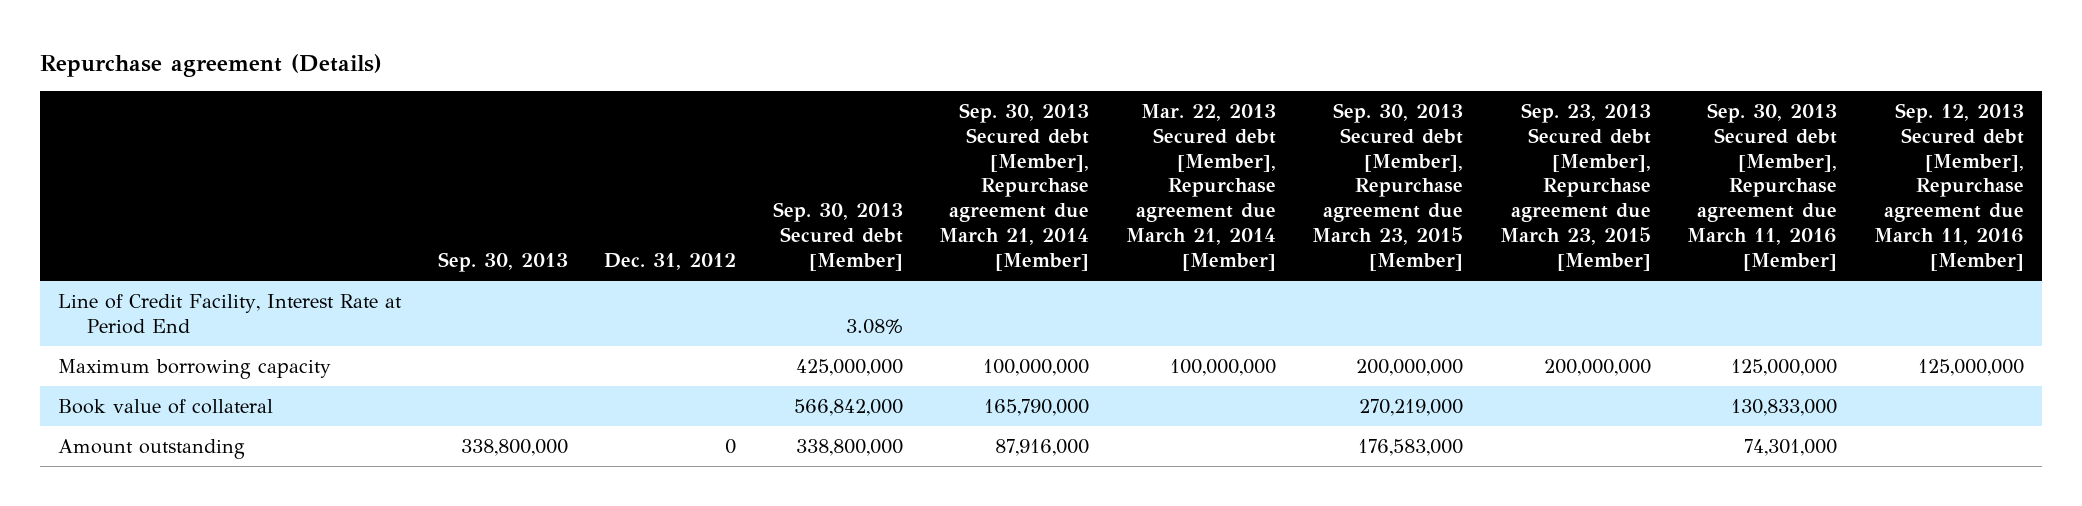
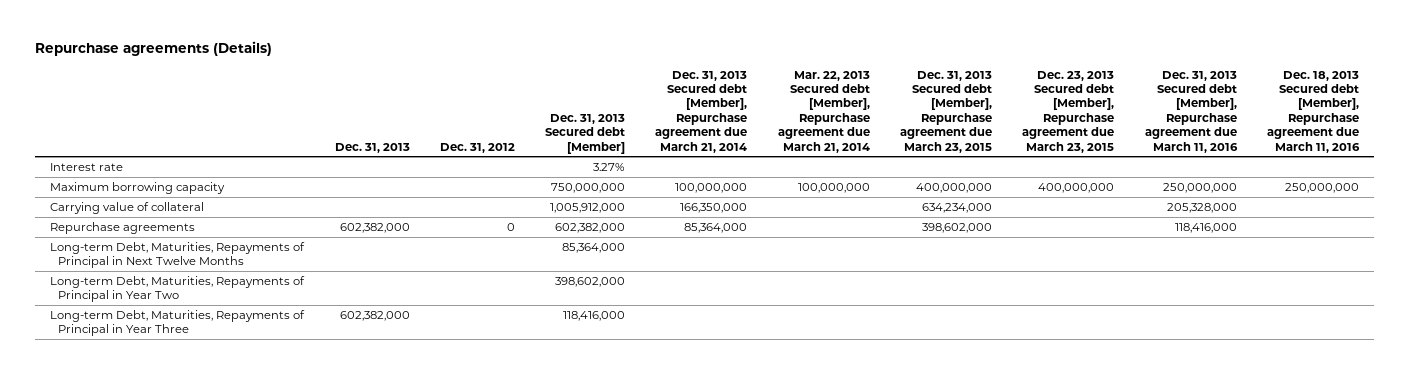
[40,54,383,78] Repurchase agreement (Details) -> [35,41,273,57] Repurchase agreements (Details)
[437,252,568,273] Sep. 30, 2013 -> none
[772,202,903,272] Sep. 30, 2013 Secured debt [Member] -> none
[939,102,1090,272] Sep. 30, 2013 Secured debt [Member], Repurchase agreement due March 21, 2014 [Member] -> none
[1125,103,1276,272] Mar. 22, 2013 Secured debt [Member], Repurchase agreement due March 21, 2014 [Member] -> none
[1312,102,1464,272] Sep. 30, 2013 Secured debt [Member], Repurchase agreement due March 23, 2015 [Member] -> none
[1499,102,1651,272] Sep. 23, 2013 Secured debt [Member], Repurchase agreement due March 23, 2015 [Member] -> none
[1687,102,1838,272] Sep. 30, 2013 Secured debt [Member], Repurchase agreement due March 11, 2016 [Member] -> none
[1873,102,2024,272] Sep. 12, 2013 Secured debt [Member], Repurchase agreement due March 11, 2016 [Member] -> none
none -> [334,142,410,153] Dec. 31, 2013
none -> [545,113,626,154] Dec. 31, 2013 Secured debt [Member]
none -> [655,70,748,153] Dec. 31, 2013 Secured debt [Member], Repurchase agreement due March 21, 2014
none -> [777,70,870,153] Mar. 22, 2013 Secured debt [Member], Repurchase agreement due March 21, 2014
none -> [899,70,992,153] Dec. 31, 2013 Secured debt [Member], Repurchase agreement due March 23, 2015
none -> [1022,70,1115,153] Dec. 23, 2013 Secured debt [Member], Repurchase agreement due March 23, 2015
none -> [1144,70,1238,153] Dec. 31, 2013 Secured debt [Member], Repurchase agreement due March 11, 2016
none -> [1266,70,1360,153] Dec. 18, 2013 Secured debt [Member], Repurchase agreement due March 11, 2016
[58,293,403,334] Line of Credit Facility, Interest Rate at Period End -> [50,163,124,172] Interest rate
[58,398,274,414] Book value of collateral -> [50,202,205,215] Carrying value of collateral
[58,438,246,459] Amount outstanding -> [50,222,196,235] Repurchase agreements
none -> [50,242,306,269] Long-term Debt, Maturities, Repayments of Principal in Next Twelve Months
none -> [50,276,306,303] Long-term Debt, Maturities, Repayments of Principal in Year Two
none -> [50,310,306,337] Long-term Debt, Maturities, Repayments of Principal in Year Three

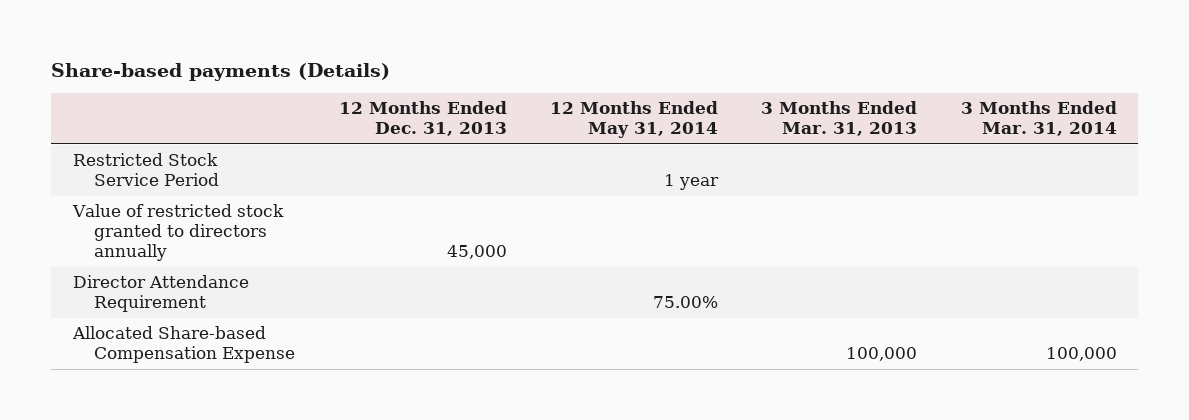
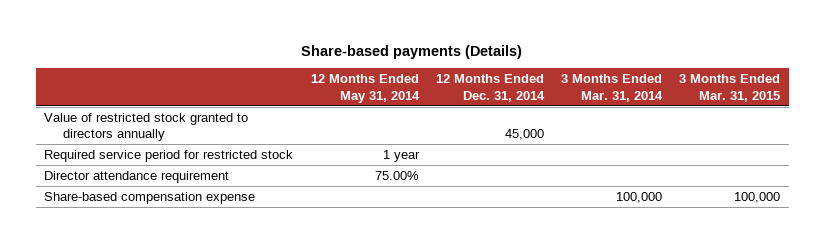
[338,101,507,137] 12 Months Ended Dec. 31, 2013 -> none
[761,101,918,137] 3 Months Ended Mar. 31, 2013 -> none
none -> [435,74,545,102] 12 Months Ended Dec. 31, 2014
none -> [679,74,781,102] 3 Months Ended Mar. 31, 2015
[72,153,220,187] Restricted Stock Service Period -> none
none -> [44,149,294,162] Required service period for restricted stock
[72,275,249,313] Director Attendance Requirement -> [44,170,230,183] Director attendance requirement
[71,326,296,364] Allocated Share-based Compensation Expense -> [44,191,256,204] Share-based compensation expense

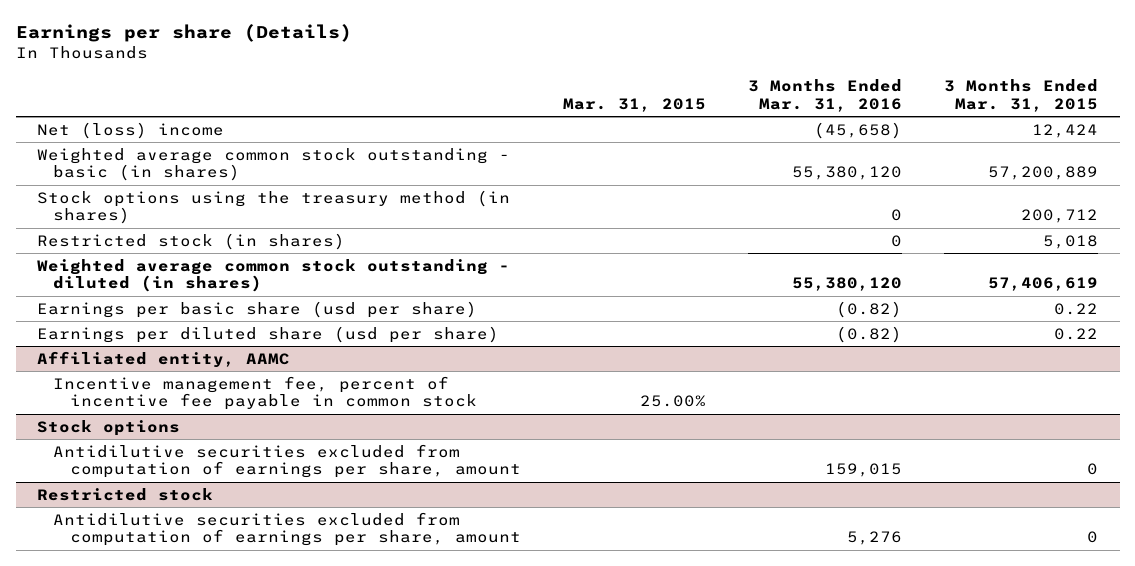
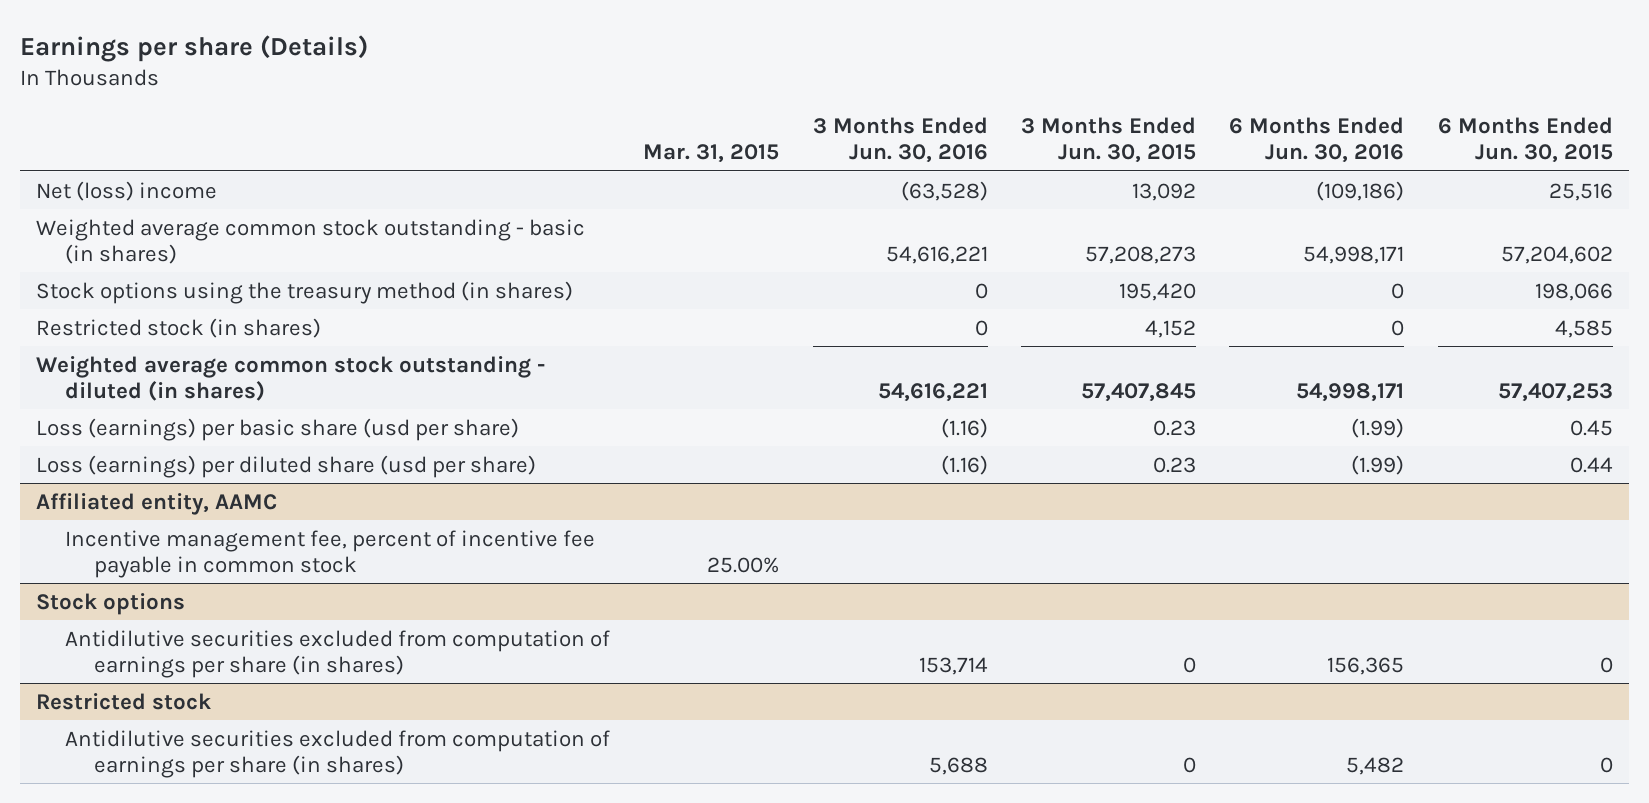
[748,79,903,112] 3 Months Ended Mar. 31, 2016 -> none
[944,79,1099,112] 3 Months Ended Mar. 31, 2015 -> none
none -> [812,117,988,164] 3 Months Ended Jun. 30, 2016
none -> [1020,117,1196,164] 3 Months Ended Jun. 30, 2015
none -> [1229,117,1405,164] 6 Months Ended Jun. 30, 2016
none -> [1437,117,1613,164] 6 Months Ended Jun. 30, 2015
[36,300,477,318] Earnings per basic share (usd per share) -> [36,417,520,441] Loss (earnings) per basic share (usd per share)
[36,325,499,343] Earnings per diluted share (usd per share) -> [36,454,537,478] Loss (earnings) per diluted share (usd per share)
[53,443,521,479] Antidilutive securities excluded from computation of earnings per share, amount -> [65,629,611,678] Antidilutive securities excluded from computation of earnings per share (in shares)
[53,511,521,547] Antidilutive securities excluded from computation of earnings per share, amount -> [65,729,611,778] Antidilutive securities excluded from computation of earnings per share (in shares)

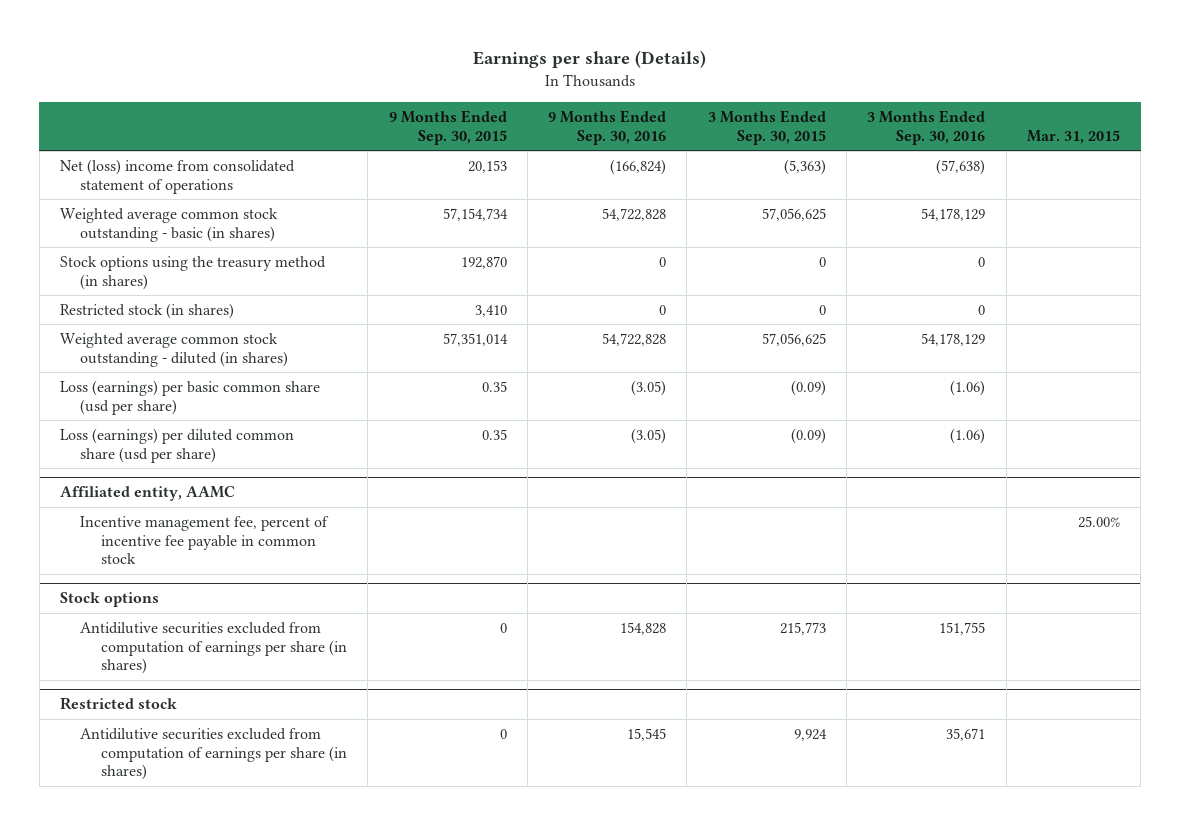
[812,117,988,164] 3 Months Ended Jun. 30, 2016 -> none
[1020,117,1196,164] 3 Months Ended Jun. 30, 2015 -> none
[1229,117,1405,164] 6 Months Ended Jun. 30, 2016 -> none
[1437,117,1613,164] 6 Months Ended Jun. 30, 2015 -> none
none -> [388,110,507,145] 9 Months Ended Sep. 30, 2015
none -> [548,110,667,145] 9 Months Ended Sep. 30, 2016
none -> [707,110,826,145] 3 Months Ended Sep. 30, 2015
none -> [867,110,986,145] 3 Months Ended Sep. 30, 2016
[36,180,218,201] Net (loss) income -> [59,158,295,194] Net (loss) income from consolidated statement of operations
[36,417,520,441] Loss (earnings) per basic share (usd per share) -> [59,379,320,415] Loss (earnings) per basic common share (usd per share)
[36,454,537,478] Loss (earnings) per diluted share (usd per share) -> [59,427,294,463] Loss (earnings) per diluted common share (usd per share)

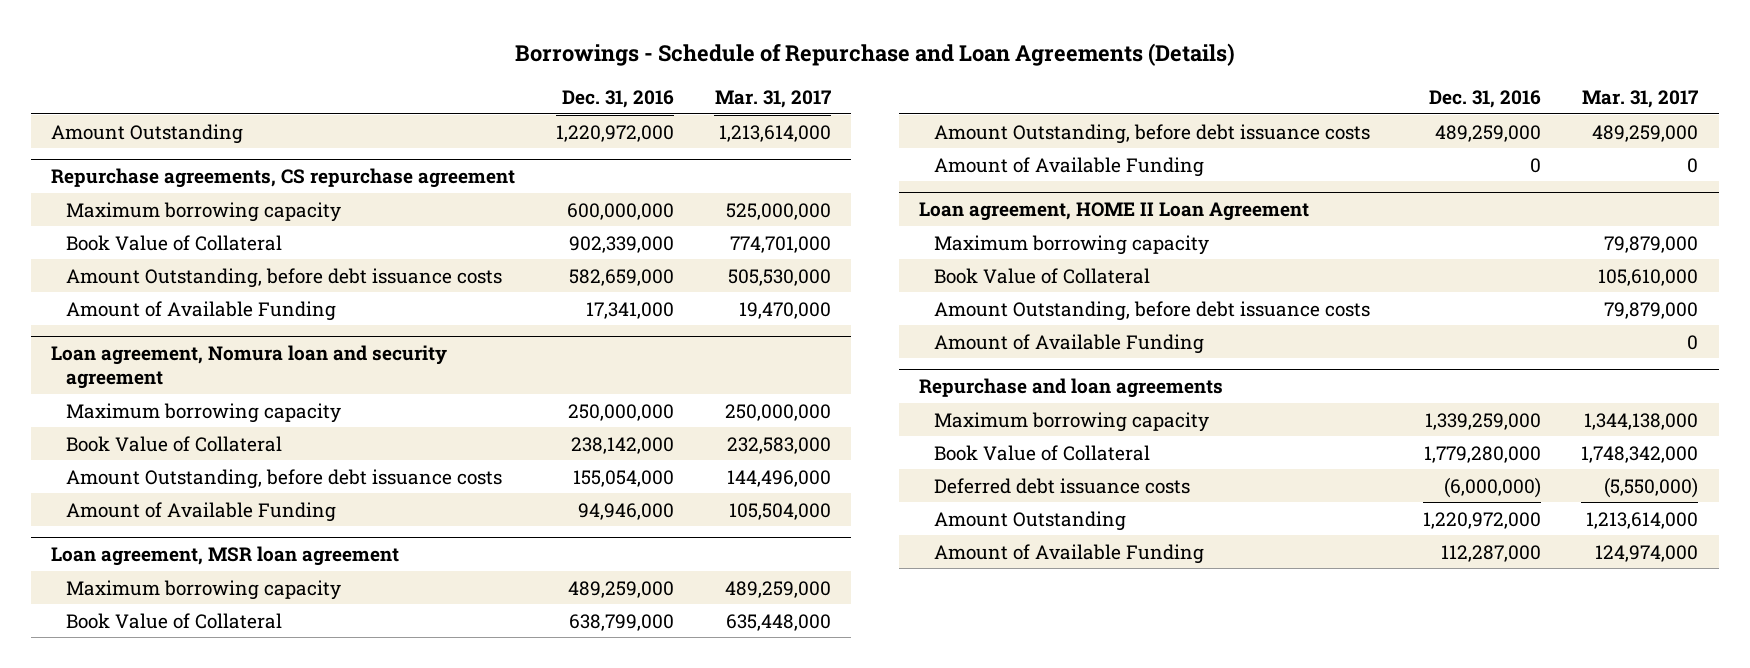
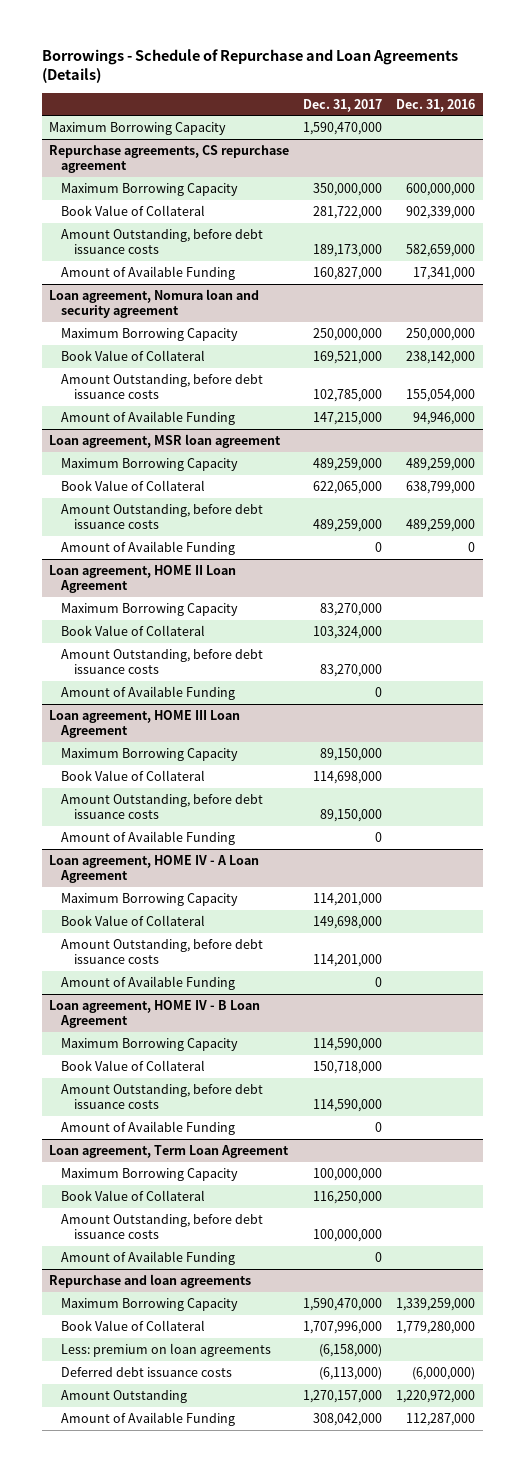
[714,89,831,108] Mar. 31, 2017 -> none
none -> [303,98,383,112] Dec. 31, 2017
[51,123,244,144] Amount Outstanding -> none
none -> [48,121,226,135] Maximum Borrowing Capacity
[66,201,342,222] Maximum borrowing capacity -> [61,182,239,196] Maximum Borrowing Capacity
[66,402,342,423] Maximum borrowing capacity -> [61,327,239,341] Maximum Borrowing Capacity
[66,579,342,600] Maximum borrowing capacity -> [61,457,239,471] Maximum Borrowing Capacity
[933,234,1209,255] Maximum borrowing capacity -> [61,602,239,616] Maximum Borrowing Capacity
none -> [48,709,240,738] Loan agreement, HOME III Loan Agreement
none -> [61,747,239,761] Maximum Borrowing Capacity
none -> [61,769,206,781] Book Value of Collateral
none -> [61,793,264,819] Amount Outstanding, before debt issuance costs
none -> [61,830,236,845] Amount of Available Funding
none -> [48,854,259,883] Loan agreement, HOME IV - A Loan Agreement
none -> [61,892,239,906] Maximum Borrowing Capacity
none -> [61,914,206,926] Book Value of Collateral
none -> [61,938,264,964] Amount Outstanding, before debt issuance costs
none -> [61,975,236,990] Amount of Available Funding
none -> [48,999,260,1028] Loan agreement, HOME IV - B Loan Agreement
none -> [61,1037,239,1051] Maximum Borrowing Capacity
none -> [61,1059,206,1071] Book Value of Collateral
none -> [61,1083,264,1109] Amount Outstanding, before debt issuance costs
none -> [61,1120,236,1135] Amount of Available Funding
none -> [48,1144,289,1158] Loan agreement, Term Loan Agreement
none -> [61,1167,239,1181] Maximum Borrowing Capacity
none -> [61,1189,206,1201] Book Value of Collateral
none -> [61,1213,264,1239] Amount Outstanding, before debt issuance costs
none -> [61,1250,236,1265] Amount of Available Funding
[933,411,1209,432] Maximum borrowing capacity -> [61,1297,239,1311] Maximum Borrowing Capacity
none -> [61,1342,272,1357] Less: premium on loan agreements

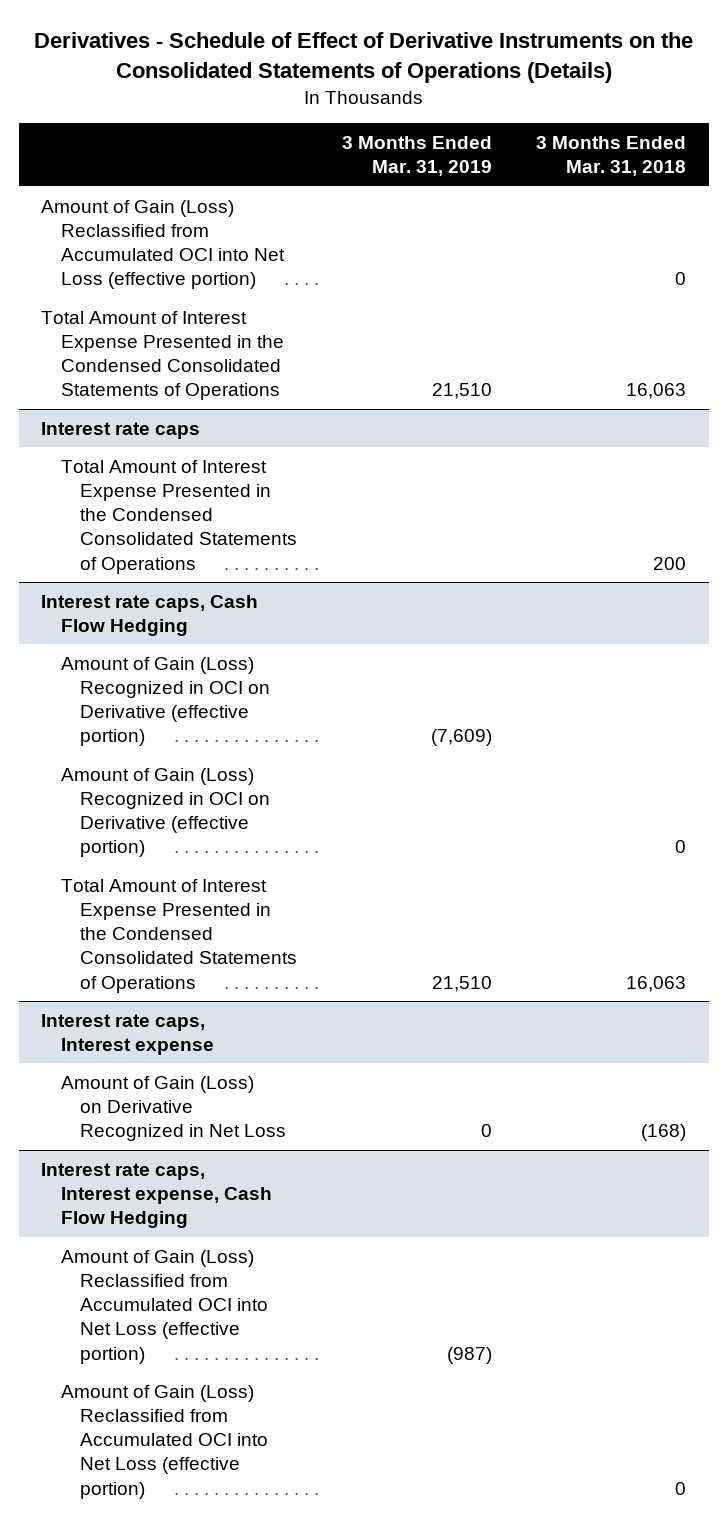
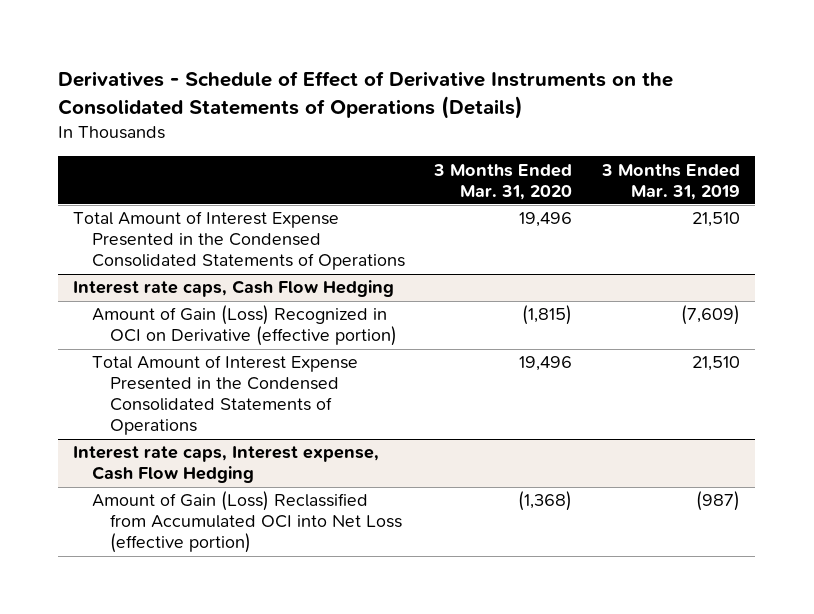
[536,136,687,177] 3 Months Ended Mar. 31, 2018 -> none
none -> [433,163,573,200] 3 Months Ended Mar. 31, 2020
[40,199,285,290] Amount of Gain (Loss) Reclassified from Accumulated OCI into Net Loss (effective portion) -> none
[40,421,200,439] Interest rate caps -> none
[60,459,298,574] Total Amount of Interest Expense Presented in the Condensed Consolidated Statements of Operations -> none
[60,767,271,858] Amount of Gain (Loss) Recognized in OCI on Derivative (effective portion) -> none
[40,1013,214,1055] Interest rate caps, Interest expense -> none
[60,1075,287,1142] Amount of Gain (Loss) on Derivative Recognized in Net Loss -> none
[60,1384,269,1499] Amount of Gain (Loss) Reclassified from Accumulated OCI into Net Loss (effective portion) -> none

